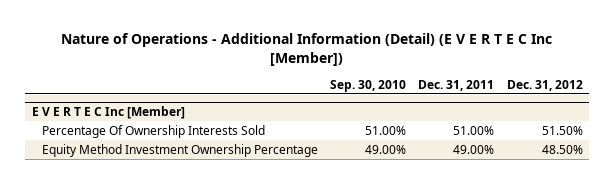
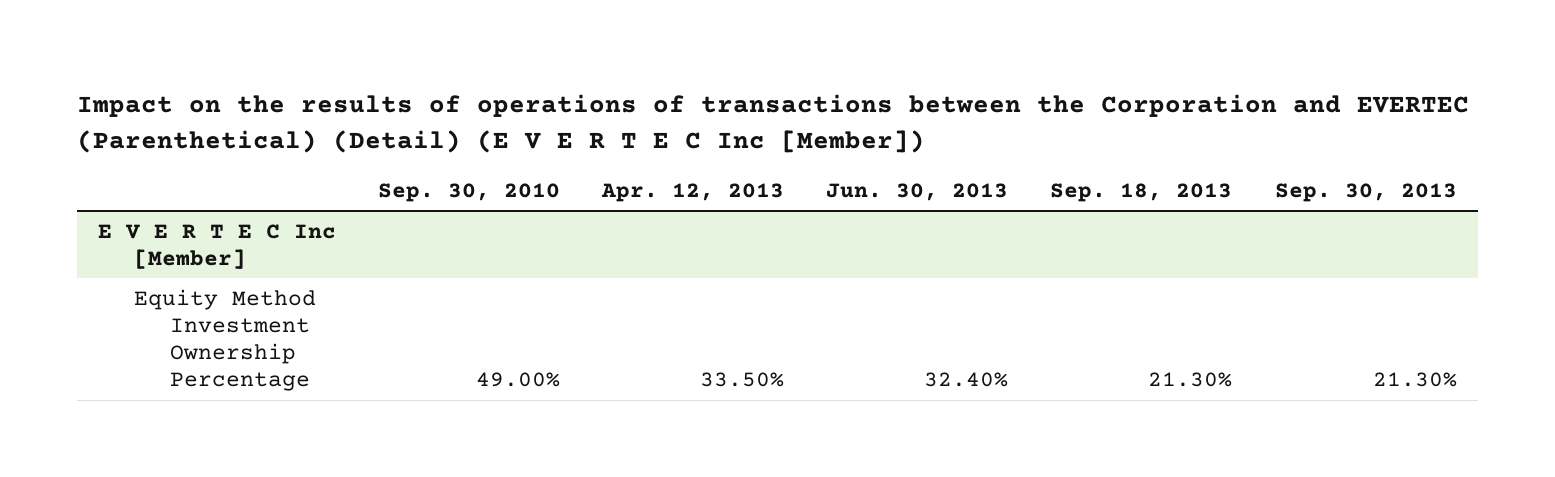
[61,33,553,66] Nature of Operations - Additional Information (Detail) (E V E R T E C Inc [Member]) -> [76,94,1469,153] Impact on the results of operations of transactions between the Corporation and EVERTEC (Parenthetical) (Detail) (E V E R T E C Inc [Member])
[418,79,495,91] Dec. 31, 2011 -> none
[506,79,583,91] Dec. 31, 2012 -> none
none -> [601,182,785,202] Apr. 12, 2013
none -> [826,182,1009,201] Jun. 30, 2013
none -> [1050,182,1233,202] Sep. 18, 2013
none -> [1274,182,1457,202] Sep. 30, 2013
[41,124,265,138] Percentage Of Ownership Interests Sold -> none

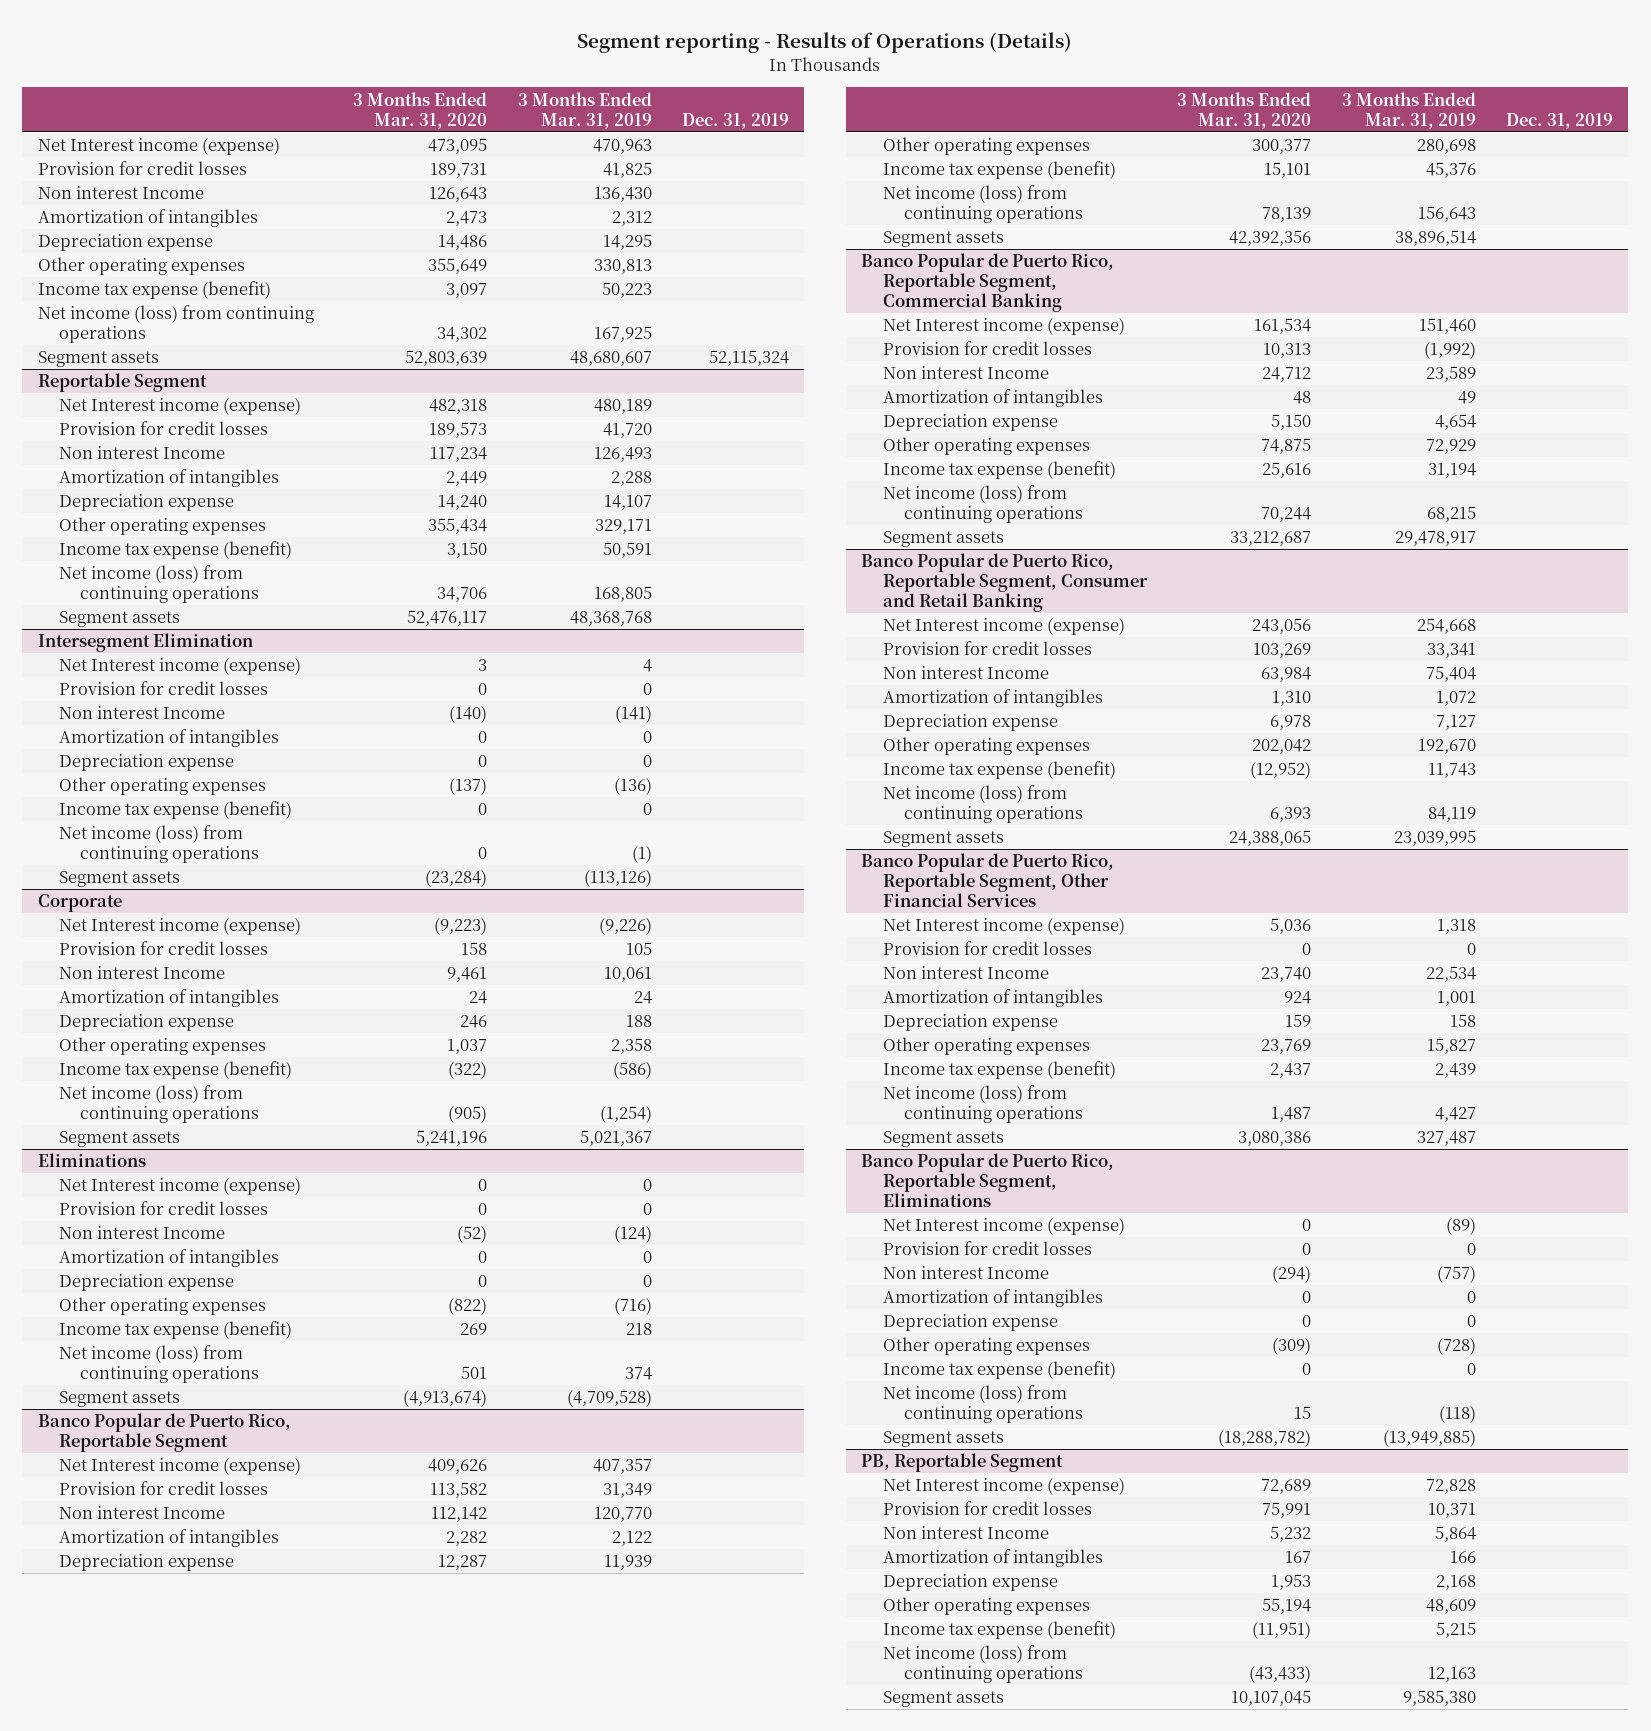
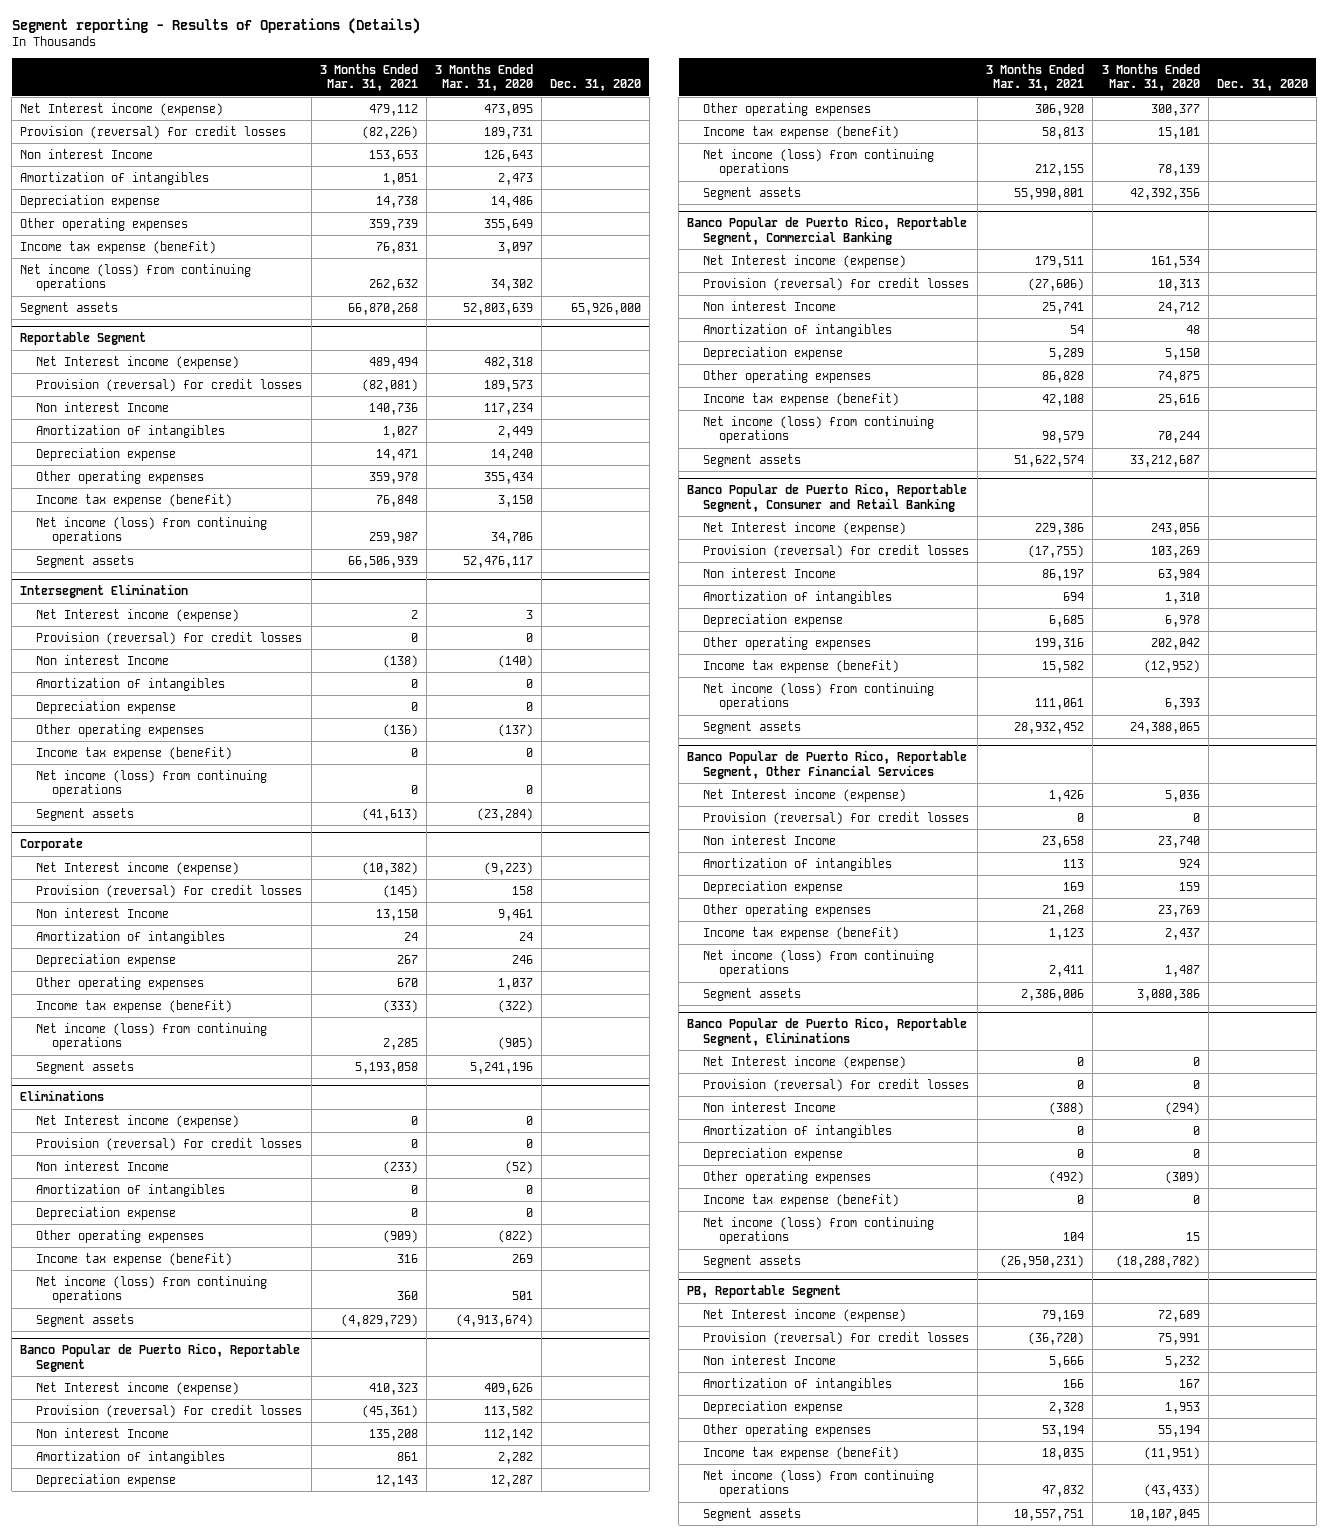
[517,91,652,129] 3 Months Ended Mar. 31, 2019 -> none
[682,112,790,129] Dec. 31, 2019 -> none
none -> [319,63,418,92] 3 Months Ended Mar. 31, 2021
none -> [549,79,641,92] Dec. 31, 2020
[37,161,247,176] Provision for credit losses -> [20,125,287,139] Provision (reversal) for credit losses
[58,421,268,436] Provision for credit losses -> [36,378,303,392] Provision (reversal) for credit losses
[58,681,268,696] Provision for credit losses -> [36,631,303,645] Provision (reversal) for credit losses
[58,941,268,956] Provision for credit losses -> [36,884,303,898] Provision (reversal) for credit losses
[58,1201,268,1216] Provision for credit losses -> [36,1137,303,1151] Provision (reversal) for credit losses
[58,1481,268,1496] Provision for credit losses -> [36,1404,303,1418] Provision (reversal) for credit losses
[882,341,1092,356] Provision for credit losses -> [703,277,970,291] Provision (reversal) for credit losses
[882,641,1092,656] Provision for credit losses -> [703,544,970,558] Provision (reversal) for credit losses
[882,941,1092,956] Provision for credit losses -> [703,811,970,825] Provision (reversal) for credit losses
[882,1241,1092,1256] Provision for credit losses -> [703,1078,970,1092] Provision (reversal) for credit losses
[882,1501,1092,1516] Provision for credit losses -> [703,1331,970,1345] Provision (reversal) for credit losses

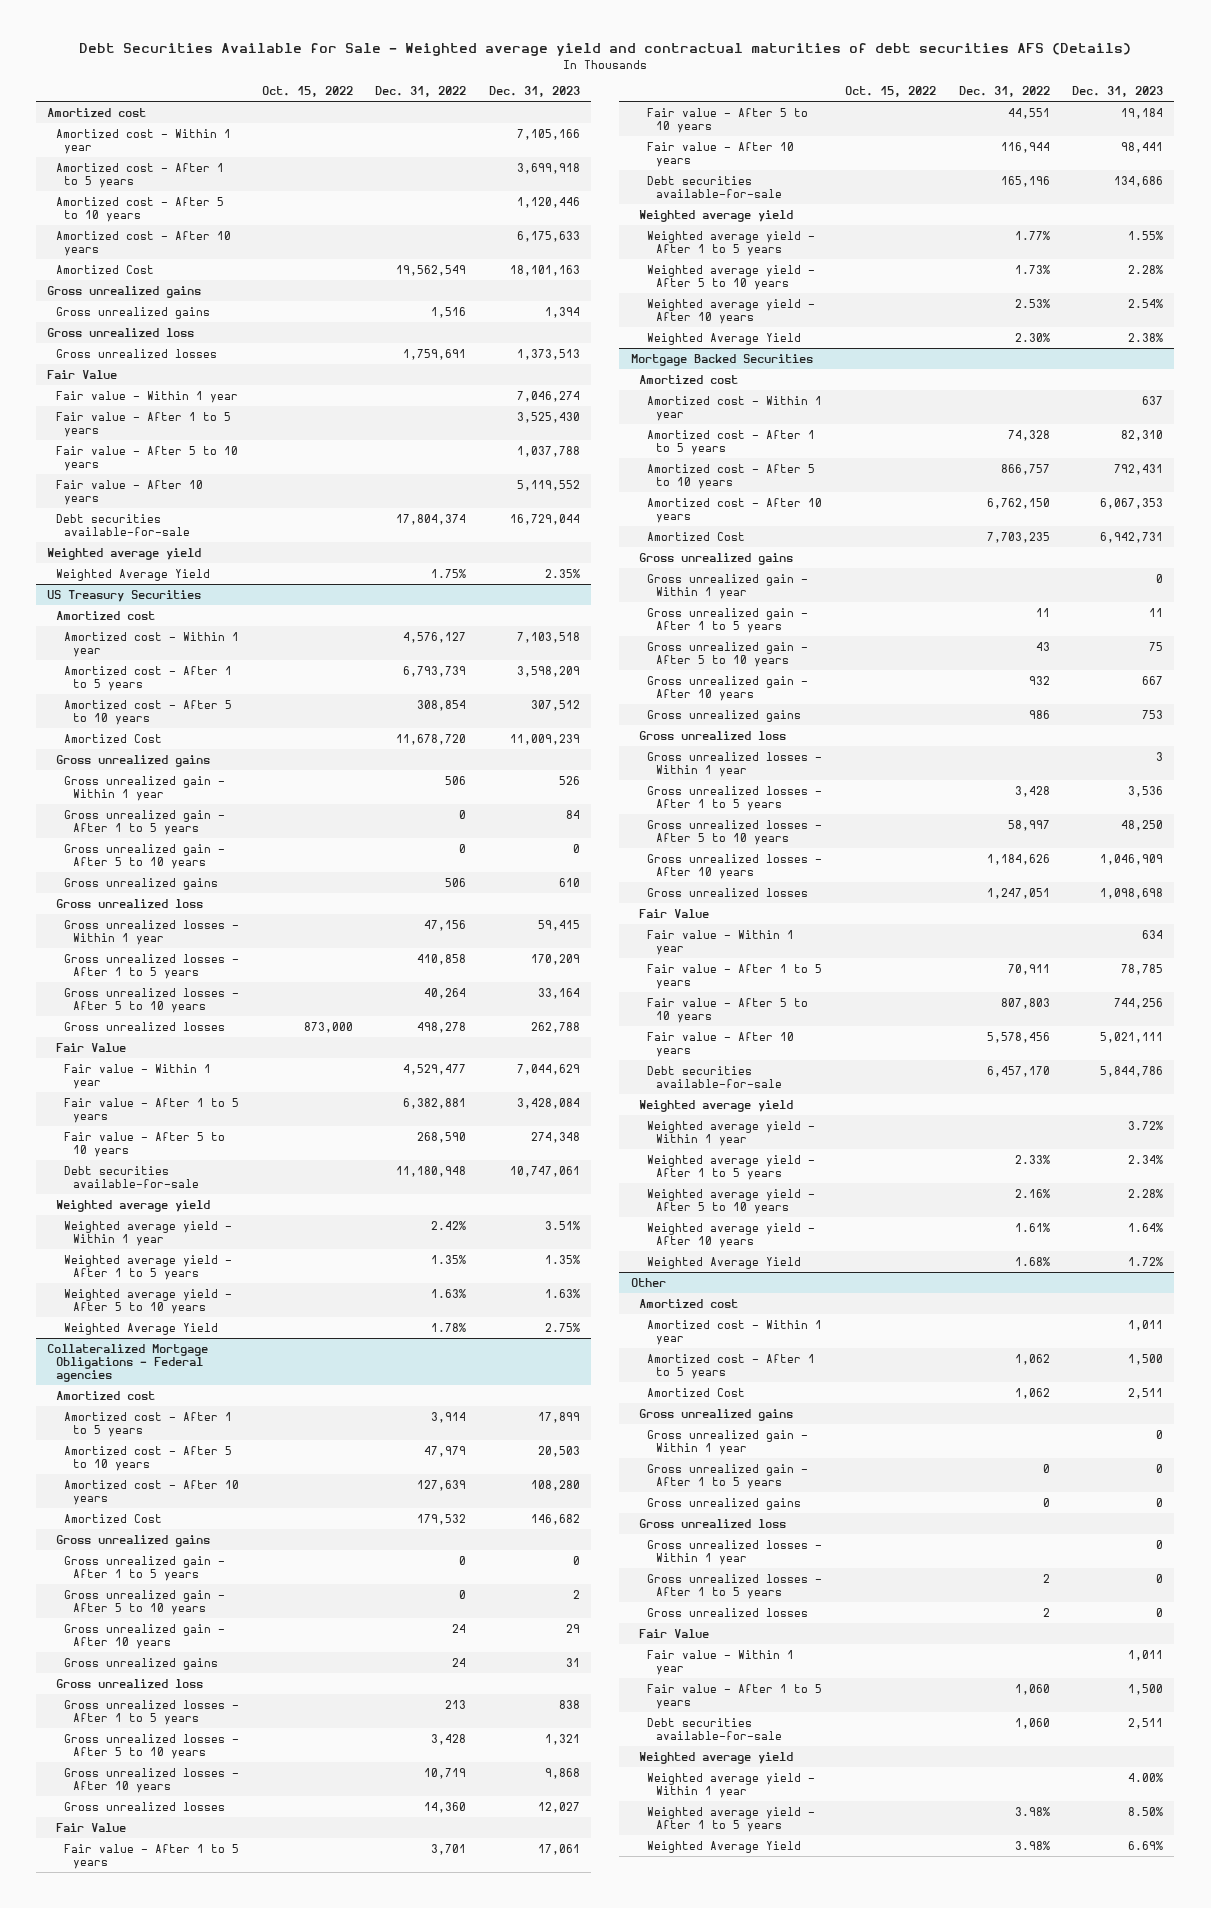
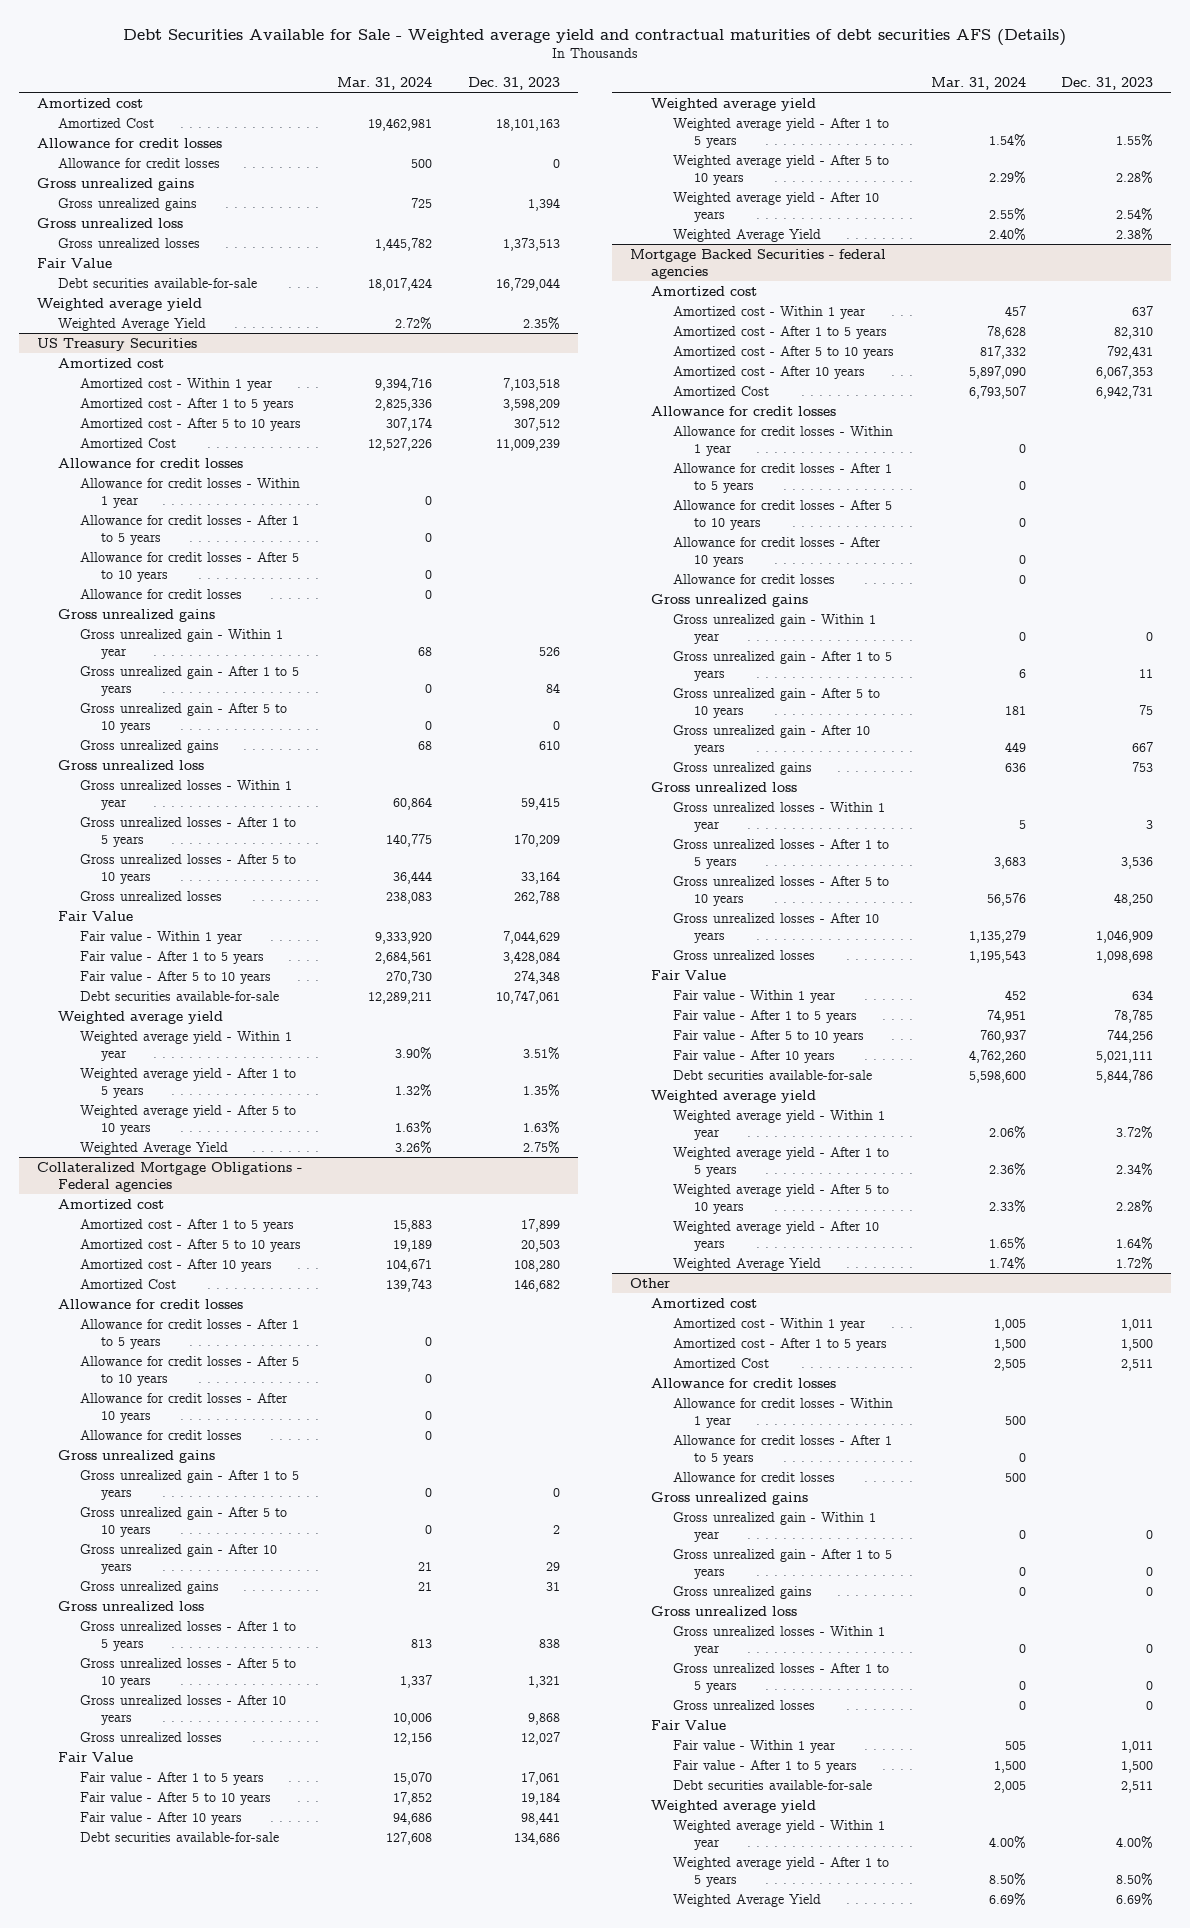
[261,85,353,97] Oct. 15, 2022 -> none
[375,85,467,97] Dec. 31, 2022 -> none
none -> [337,76,433,90] Mar. 31, 2024
[55,128,231,154] Amortized cost - Within 1 year -> none
[55,162,224,188] Amortized cost - After 1 to 5 years -> none
[55,196,224,222] Amortized cost - After 5 to 10 years -> none
[55,230,231,256] Amortized cost - After 10 years -> none
none -> [36,137,222,148] Allowance for credit losses
none -> [58,157,221,168] Allowance for credit losses
[55,390,238,403] Fair value - Within 1 year -> none
[55,411,231,437] Fair value - After 1 to 5 years -> none
[55,445,238,471] Fair value - After 5 to 10 years -> none
[55,479,203,505] Fair value - After 10 years -> none
none -> [58,457,244,468] Allowance for credit losses
none -> [79,477,300,508] Allowance for credit losses - Within 1 year
none -> [79,514,299,545] Allowance for credit losses - After 1 to 5 years
none -> [79,551,299,582] Allowance for credit losses - After 5 to 10 years
none -> [79,588,242,599] Allowance for credit losses
none -> [58,1298,244,1309] Allowance for credit losses
none -> [79,1318,299,1349] Allowance for credit losses - After 1 to 5 years
none -> [79,1355,299,1386] Allowance for credit losses - After 5 to 10 years
none -> [79,1392,288,1423] Allowance for credit losses - After 10 years
none -> [79,1429,242,1440] Allowance for credit losses
[630,353,813,366] Mortgage Backed Securities -> [629,248,886,279] Mortgage Backed Securities - federal agencies
none -> [651,405,837,416] Allowance for credit losses
none -> [672,425,893,456] Allowance for credit losses - Within 1 year
none -> [672,462,892,493] Allowance for credit losses - After 1 to 5 years
none -> [672,499,892,530] Allowance for credit losses - After 5 to 10 years
none -> [672,536,881,567] Allowance for credit losses - After 10 years
none -> [672,573,835,584] Allowance for credit losses
none -> [651,1377,837,1388] Allowance for credit losses
none -> [672,1397,893,1428] Allowance for credit losses - Within 1 year
none -> [672,1434,892,1465] Allowance for credit losses - After 1 to 5 years
none -> [672,1471,835,1482] Allowance for credit losses

